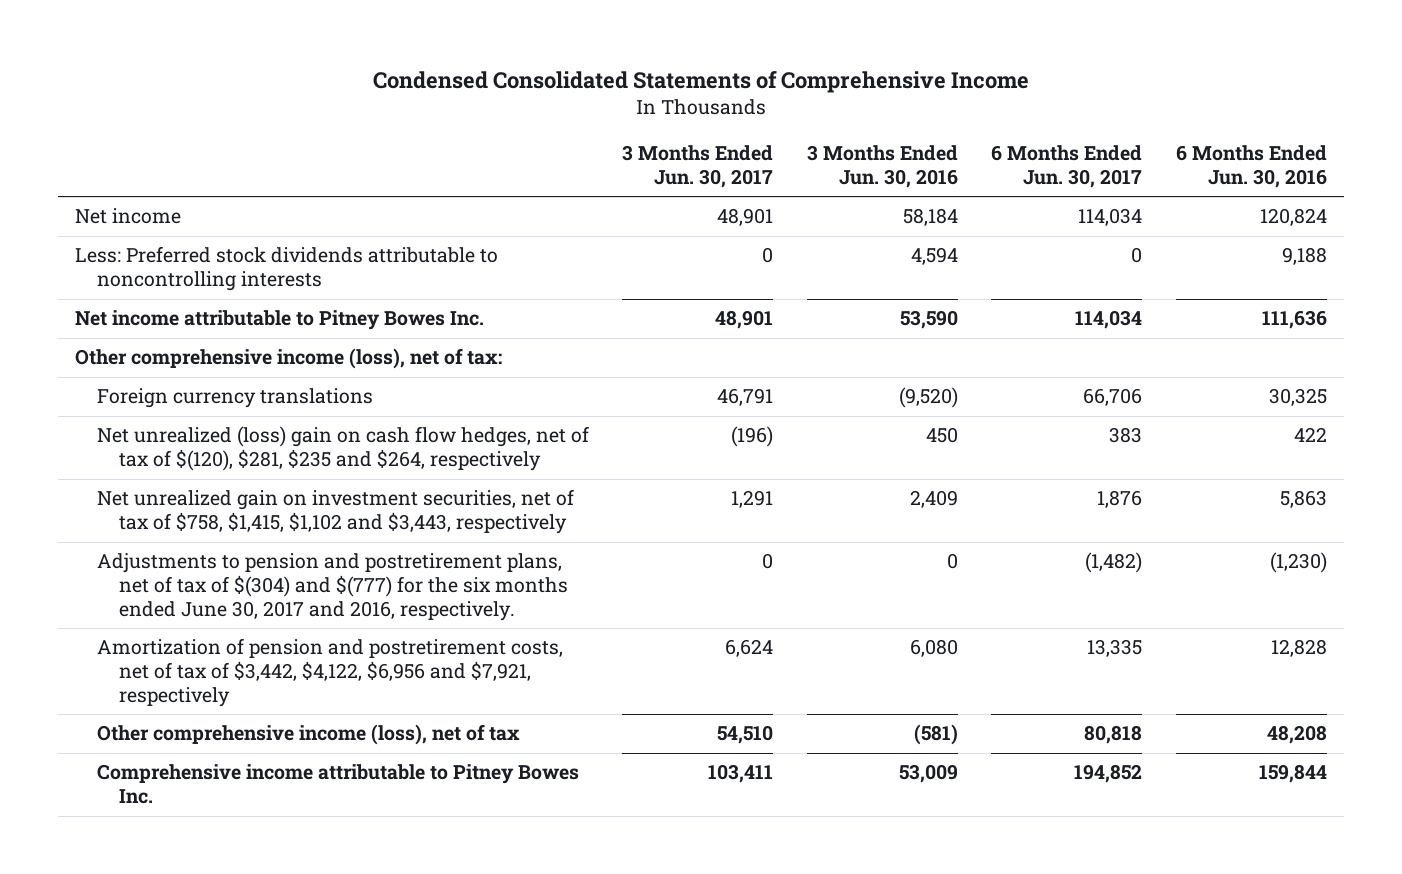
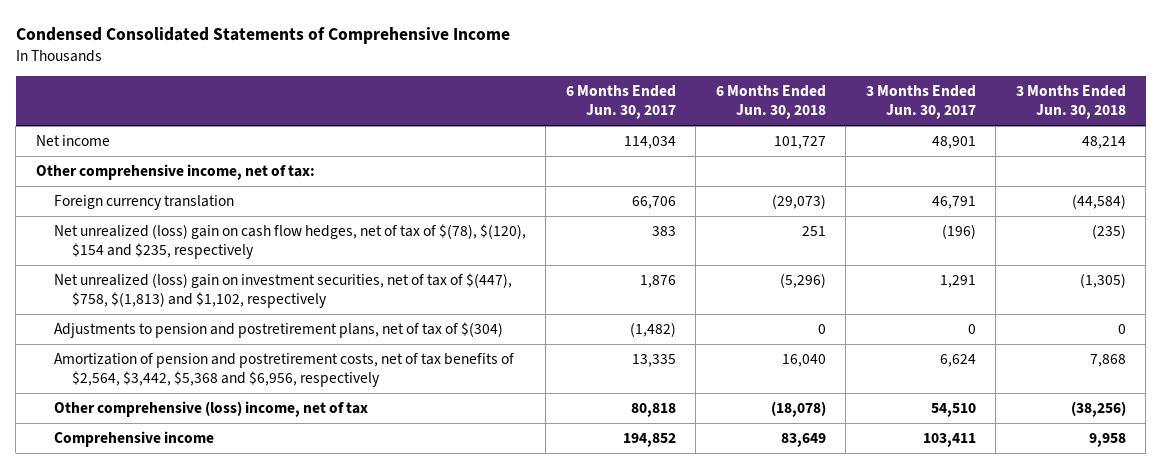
[806,145,958,188] 3 Months Ended Jun. 30, 2016 -> none
[1175,145,1327,188] 6 Months Ended Jun. 30, 2016 -> none
none -> [715,85,826,120] 6 Months Ended Jun. 30, 2018
none -> [1015,85,1126,120] 3 Months Ended Jun. 30, 2018
[75,246,499,292] Less: Preferred stock dividends attributable to noncontrolling interests -> none
[75,310,485,331] Net income attributable to Pitney Bowes Inc. -> none
[75,348,503,370] Other comprehensive income (loss), net of tax: -> [35,164,315,181] Other comprehensive income, net of tax:
[96,388,373,409] Foreign currency translations -> [53,195,234,211] Foreign currency translation
[96,426,589,472] Net unrealized (loss) gain on cash flow hedges, net of tax of $(120), $281, $235 and $264, respectively -> [53,224,526,260] Net unrealized (loss) gain on cash flow hedges, net of tax of $(78), $(120), $154 and $235, respectively
[96,489,574,535] Net unrealized gain on investment securities, net of tax of $758, $1,415, $1,102 and $3,443, respectively -> [53,273,512,309] Net unrealized (loss) gain on investment securities, net of tax of $(447), $758, $(1,813) and $1,102, respectively
[96,553,568,621] Adjustments to pension and postretirement plans, net of tax of $(304) and $(777) for the six months ended June 30, 2017 and 2016, respectively. -> [53,322,503,339] Adjustments to pension and postretirement plans, net of tax of $(304)
[96,638,563,707] Amortization of pension and postretirement costs, net of tax of $3,442, $4,122, $6,956 and $7,921, respectively -> [53,353,514,388] Amortization of pension and postretirement costs, net of tax benefits of $2,564, $3,442, $5,368 and $6,956, respectively
[96,724,520,746] Other comprehensive income (loss), net of tax -> [53,401,368,418] Other comprehensive (loss) income, net of tax
[96,764,579,805] Comprehensive income attributable to Pitney Bowes Inc. -> [53,431,214,448] Comprehensive income

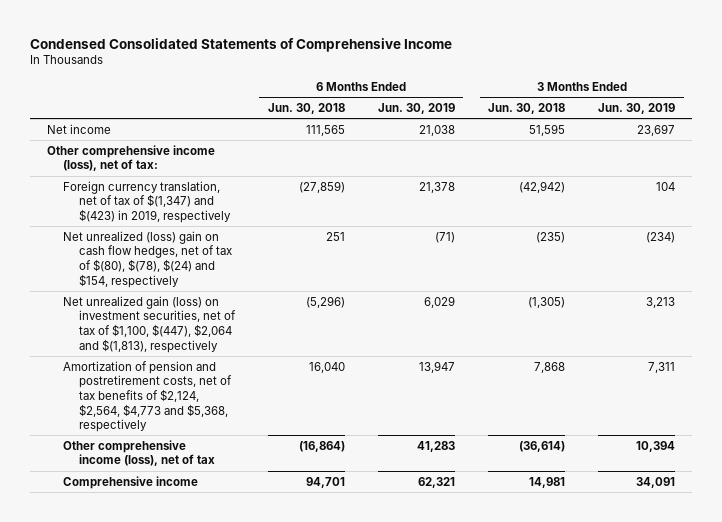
[565,85,676,120] 6 Months Ended Jun. 30, 2017 -> none
[865,85,976,120] 3 Months Ended Jun. 30, 2017 -> none
none -> [378,102,456,114] Jun. 30, 2019
none -> [598,102,676,114] Jun. 30, 2019
[53,322,503,339] Adjustments to pension and postretirement plans, net of tax of $(304) -> none
[773,136,826,150] 101,727 -> [305,124,345,136] 111,565
[1081,136,1126,150] 48,214 -> [529,123,566,136] 51,595
[35,164,315,181] Other comprehensive income, net of tax: -> [47,144,216,172] Other comprehensive income (loss), net of tax:
[53,195,234,211] Foreign currency translation -> [62,180,231,223] Foreign currency translation, net of tax of $(1,347) and $(423) in 2019, respectively
[771,194,826,210] (29,073) -> [298,180,345,193] (27,859)
[1071,194,1126,210] (44,584) -> [519,180,566,193] (42,942)
[53,224,526,260] Net unrealized (loss) gain on cash flow hedges, net of tax of $(78), $(120), $154 and $235, respectively -> [62,230,232,288] Net unrealized (loss) gain on cash flow hedges, net of tax of $(80), $(78), $(24) and $154, respectively
[53,273,512,309] Net unrealized (loss) gain on investment securities, net of tax of $(447), $758, $(1,813) and $1,102, respectively -> [62,295,236,353] Net unrealized gain (loss) on investment securities, net of tax of $1,100, $(447), $2,064 and $(1,813), respectively
[53,353,514,388] Amortization of pension and postretirement costs, net of tax benefits of $2,564, $3,442, $5,368 and $6,956, respectively -> [62,360,232,433] Amortization of pension and postretirement costs, net of tax benefits of $2,124, $2,564, $4,773 and $5,368, respectively
[53,401,368,418] Other comprehensive (loss) income, net of tax -> [62,439,215,467] Other comprehensive income (loss), net of tax
[770,401,826,418] (18,078) -> [298,440,345,452] (16,864)
[1070,401,1126,418] (38,256) -> [519,440,566,452] (36,614)
[780,433,826,448] 83,649 -> [305,476,345,488] 94,701
[1088,433,1126,448] 9,958 -> [529,476,566,488] 14,981

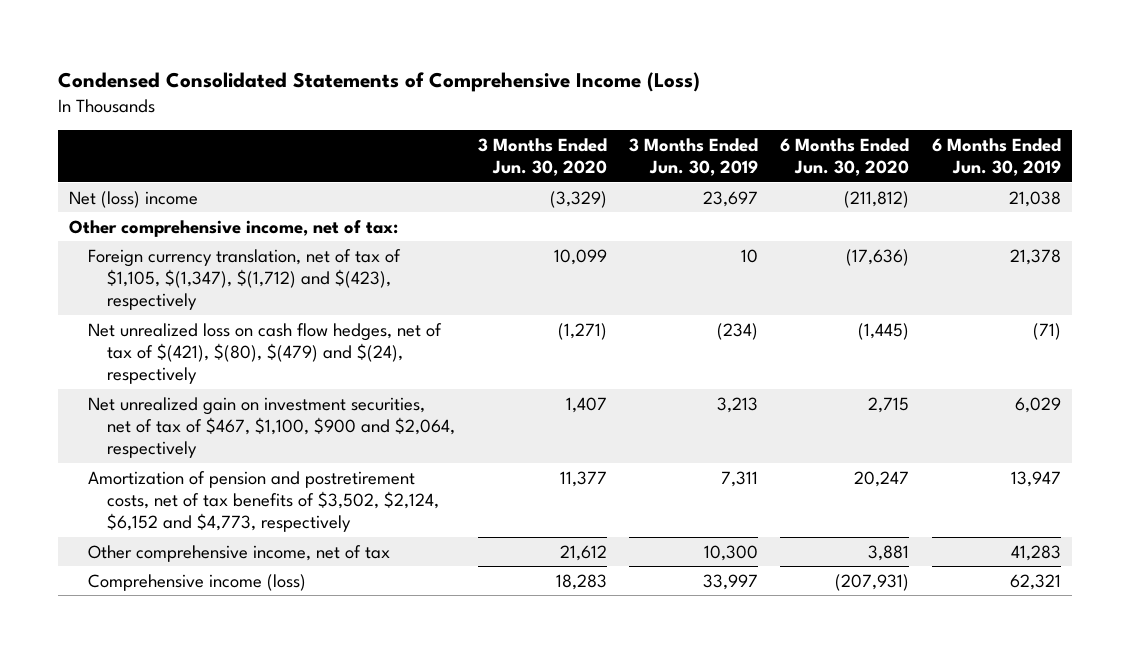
[30,37,453,52] Condensed Consolidated Statements of Comprehensive Income -> [58,71,701,92] Condensed Consolidated Statements of Comprehensive Income (Loss)
[267,102,345,114] Jun. 30, 2018 -> none
[488,102,566,114] Jun. 30, 2018 -> none
none -> [477,137,607,176] 3 Months Ended Jun. 30, 2020
none -> [780,137,910,176] 6 Months Ended Jun. 30, 2020
[47,123,112,134] Net income -> [69,190,199,208] Net (loss) income
[47,144,216,172] Other comprehensive income (loss), net of tax: -> [69,219,399,237] Other comprehensive income, net of tax:
[62,180,231,223] Foreign currency translation, net of tax of $(1,347) and $(423) in 2019, respectively -> [88,248,402,310] Foreign currency translation, net of tax of $1,105, $(1,347), $(1,712) and $(423), respectively
[656,181,676,191] 104 -> [741,248,759,263] 10
[62,230,232,288] Net unrealized (loss) gain on cash flow hedges, net of tax of $(80), $(78), $(24) and $154, respectively -> [88,322,443,384] Net unrealized loss on cash flow hedges, net of tax of $(421), $(80), $(479) and $(24), respectively
[62,295,236,353] Net unrealized gain (loss) on investment securities, net of tax of $1,100, $(447), $2,064 and $(1,813), respectively -> [88,396,456,458] Net unrealized gain on investment securities, net of tax of $467, $1,100, $900 and $2,064, respectively
[62,360,232,433] Amortization of pension and postretirement costs, net of tax benefits of $2,124, $2,564, $4,773 and $5,368, respectively -> [88,470,440,532] Amortization of pension and postretirement costs, net of tax benefits of $3,502, $2,124, $6,152 and $4,773, respectively
[62,439,215,467] Other comprehensive income (loss), net of tax -> [88,544,391,562] Other comprehensive income, net of tax
[636,440,676,452] 10,394 -> [704,544,759,561] 10,300
[62,475,198,489] Comprehensive income -> [88,573,307,591] Comprehensive income (loss)
[636,476,676,488] 34,091 -> [703,573,759,590] 33,997

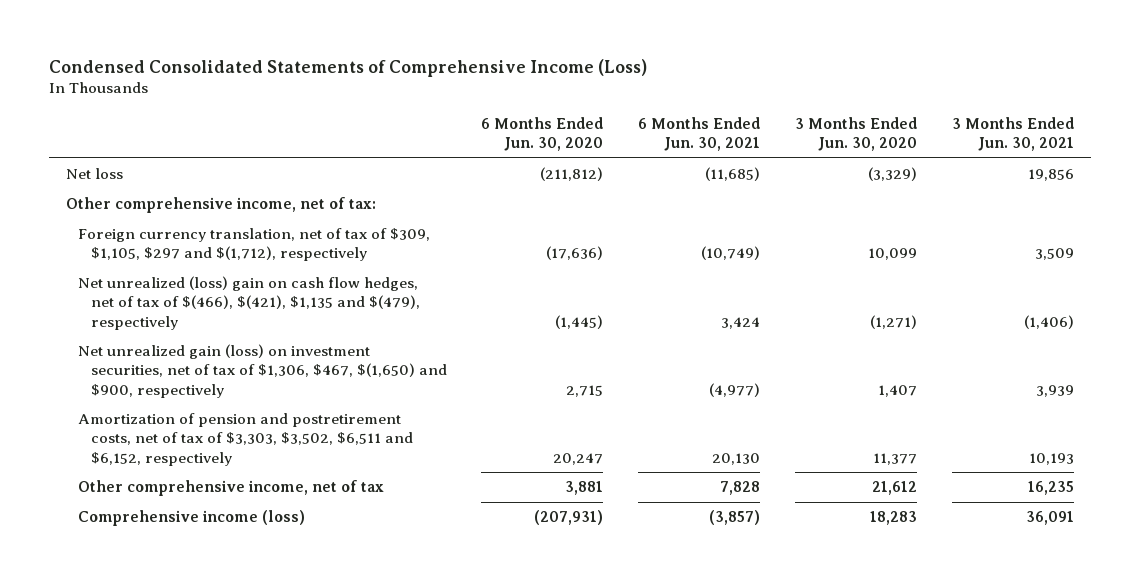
[629,137,759,176] 3 Months Ended Jun. 30, 2019 -> none
[931,137,1061,176] 6 Months Ended Jun. 30, 2019 -> none
none -> [638,116,761,152] 6 Months Ended Jun. 30, 2021
none -> [951,116,1074,152] 3 Months Ended Jun. 30, 2021
[69,190,199,208] Net (loss) income -> [66,168,124,180] Net loss
[88,248,402,310] Foreign currency translation, net of tax of $1,105, $(1,347), $(1,712) and $(423), respectively -> [78,228,431,262] Foreign currency translation, net of tax of $309, $1,105, $297 and $(1,712), respectively
[88,322,443,384] Net unrealized loss on cash flow hedges, net of tax of $(421), $(80), $(479) and $(24), respectively -> [78,276,420,330] Net unrealized (loss) gain on cash flow hedges, net of tax of $(466), $(421), $1,135 and $(479), respectively
[88,396,456,458] Net unrealized gain on investment securities, net of tax of $467, $1,100, $900 and $2,064, respectively -> [78,344,447,398] Net unrealized gain (loss) on investment securities, net of tax of $1,306, $467, $(1,650) and $900, respectively
[88,470,440,532] Amortization of pension and postretirement costs, net of tax benefits of $3,502, $2,124, $6,152 and $4,773, respectively -> [78,413,413,466] Amortization of pension and postretirement costs, net of tax of $3,303, $3,502, $6,511 and $6,152, respectively

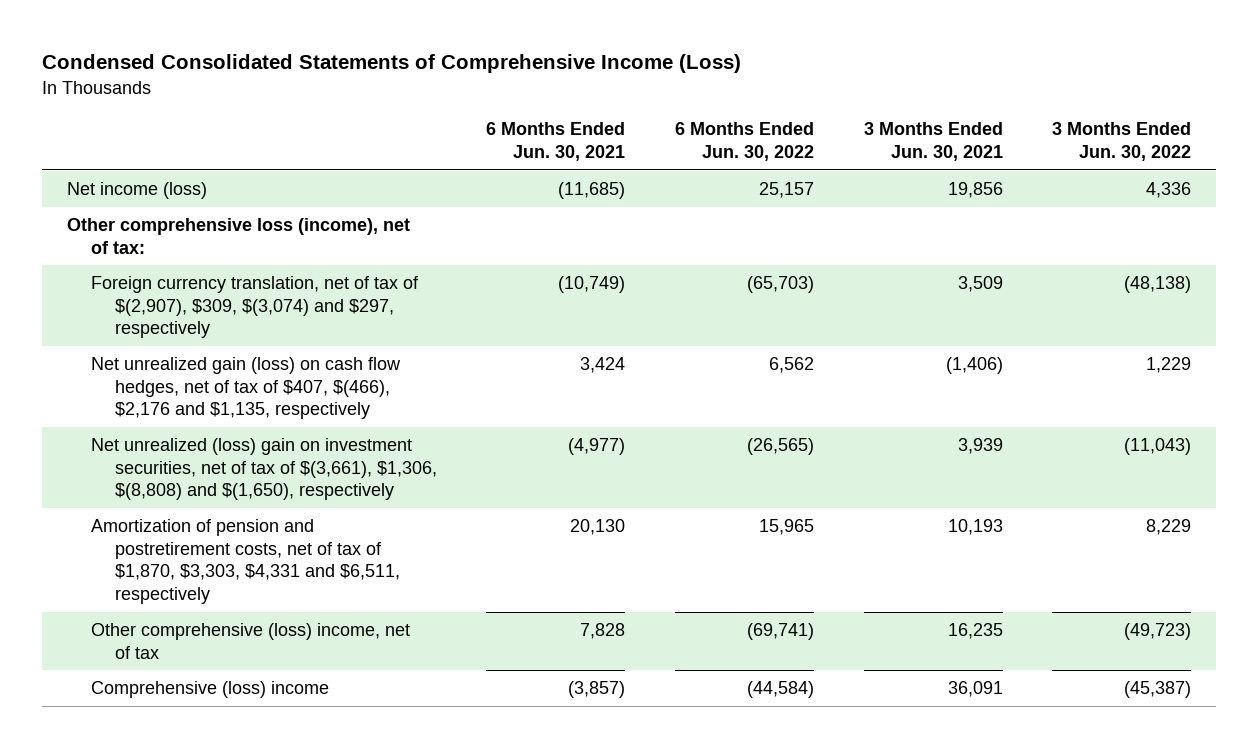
[481,116,604,152] 6 Months Ended Jun. 30, 2020 -> none
[794,116,917,152] 3 Months Ended Jun. 30, 2020 -> none
none -> [675,122,815,162] 6 Months Ended Jun. 30, 2022
none -> [1052,122,1192,162] 3 Months Ended Jun. 30, 2022
[66,168,124,180] Net loss -> [66,182,207,200] Net income (loss)
[66,197,377,214] Other comprehensive income, net of tax: -> [66,218,410,254] Other comprehensive loss (income), net of tax:
[78,228,431,262] Foreign currency translation, net of tax of $309, $1,105, $297 and $(1,712), respectively -> [90,276,419,339] Foreign currency translation, net of tax of $(2,907), $309, $(3,074) and $297, respectively
[78,276,420,330] Net unrealized (loss) gain on cash flow hedges, net of tax of $(466), $(421), $1,135 and $(479), respectively -> [90,357,401,420] Net unrealized gain (loss) on cash flow hedges, net of tax of $407, $(466), $2,176 and $1,135, respectively
[78,344,447,398] Net unrealized gain (loss) on investment securities, net of tax of $1,306, $467, $(1,650) and $900, respectively -> [90,438,437,501] Net unrealized (loss) gain on investment securities, net of tax of $(3,661), $1,306, $(8,808) and $(1,650), respectively
[78,413,413,466] Amortization of pension and postretirement costs, net of tax of $3,303, $3,502, $6,511 and $6,152, respectively -> [90,519,400,604] Amortization of pension and postretirement costs, net of tax of $1,870, $3,303, $4,331 and $6,511, respectively
[78,480,385,497] Other comprehensive income, net of tax -> [90,623,410,659] Other comprehensive (loss) income, net of tax
[78,510,306,527] Comprehensive income (loss) -> [90,681,329,699] Comprehensive (loss) income

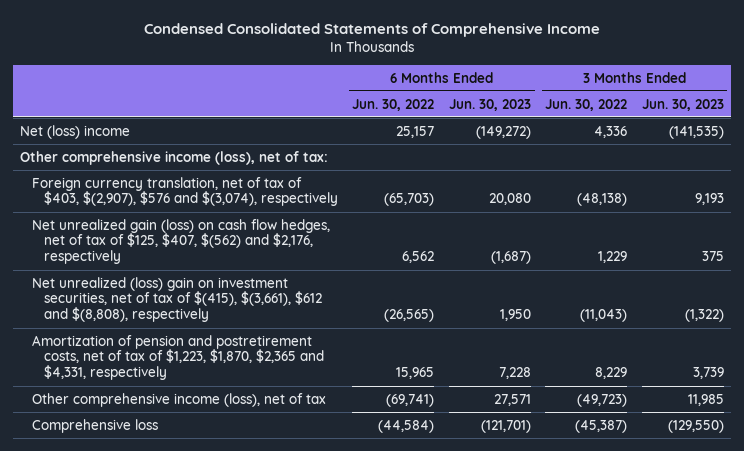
[41,54,741,74] Condensed Consolidated Statements of Comprehensive Income (Loss) -> [144,22,601,37] Condensed Consolidated Statements of Comprehensive Income
[486,122,626,162] 6 Months Ended Jun. 30, 2021 -> none
[863,122,1003,162] 3 Months Ended Jun. 30, 2021 -> none
none -> [448,98,531,111] Jun. 30, 2023
none -> [641,98,724,111] Jun. 30, 2023
[66,182,207,200] Net income (loss) -> [20,124,131,139] Net (loss) income
[66,218,410,254] Other comprehensive loss (income), net of tax: -> [20,150,329,165] Other comprehensive income (loss), net of tax:
[90,276,419,339] Foreign currency translation, net of tax of $(2,907), $309, $(3,074) and $297, respectively -> [32,176,339,207] Foreign currency translation, net of tax of $403, $(2,907), $576 and $(3,074), respectively
[90,357,401,420] Net unrealized gain (loss) on cash flow hedges, net of tax of $407, $(466), $2,176 and $1,135, respectively -> [32,218,331,265] Net unrealized gain (loss) on cash flow hedges, net of tax of $125, $407, $(562) and $2,176, respectively
[90,438,437,501] Net unrealized (loss) gain on investment securities, net of tax of $(3,661), $1,306, $(8,808) and $(1,650), respectively -> [32,276,323,323] Net unrealized (loss) gain on investment securities, net of tax of $(415), $(3,661), $612 and $(8,808), respectively
[90,519,400,604] Amortization of pension and postretirement costs, net of tax of $1,870, $3,303, $4,331 and $6,511, respectively -> [32,334,325,381] Amortization of pension and postretirement costs, net of tax of $1,223, $1,870, $2,365 and $4,331, respectively
[90,623,410,659] Other comprehensive (loss) income, net of tax -> [32,392,327,407] Other comprehensive income (loss), net of tax
[90,681,329,699] Comprehensive (loss) income -> [32,418,159,433] Comprehensive loss

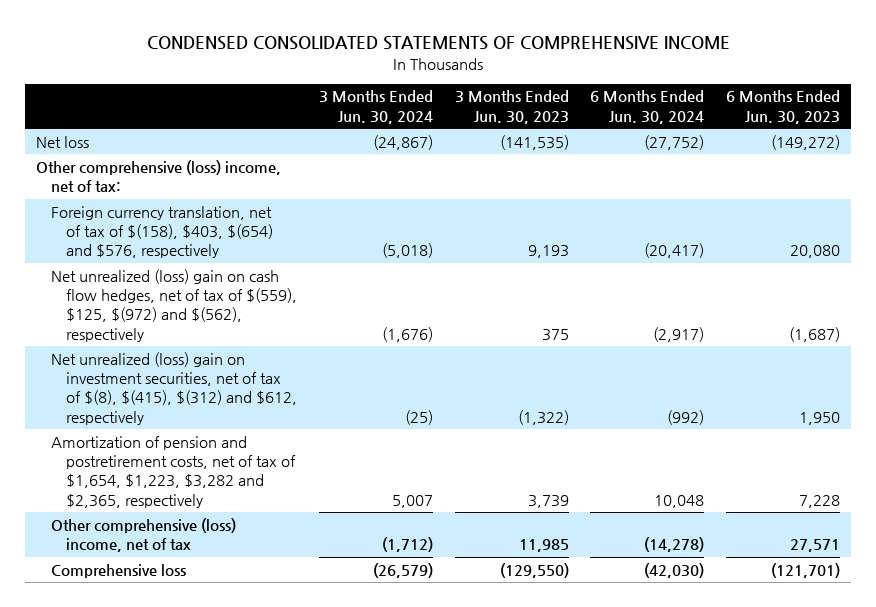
[144,22,601,37] Condensed Consolidated Statements of Comprehensive Income -> [146,36,730,51] CONDENSED CONSOLIDATED STATEMENTS OF COMPREHENSIVE INCOME
[352,98,435,111] Jun. 30, 2022 -> none
[545,98,628,111] Jun. 30, 2022 -> none
none -> [319,90,434,124] 3 Months Ended Jun. 30, 2024
none -> [590,90,705,124] 6 Months Ended Jun. 30, 2024
[20,124,131,139] Net (loss) income -> [35,135,89,148] Net loss
[20,150,329,165] Other comprehensive income (loss), net of tax: -> [35,159,281,193] Other comprehensive (loss) income, net of tax:
[32,176,339,207] Foreign currency translation, net of tax of $403, $(2,907), $576 and $(3,074), respectively -> [51,205,274,259] Foreign currency translation, net of tax of $(158), $403, $(654) and $576, respectively
[32,218,331,265] Net unrealized gain (loss) on cash flow hedges, net of tax of $125, $407, $(562) and $2,176, respectively -> [51,268,298,342] Net unrealized (loss) gain on cash flow hedges, net of tax of $(559), $125, $(972) and $(562), respectively
[32,276,323,323] Net unrealized (loss) gain on investment securities, net of tax of $(415), $(3,661), $612 and $(8,808), respectively -> [51,351,298,425] Net unrealized (loss) gain on investment securities, net of tax of $(8), $(415), $(312) and $612, respectively
[32,334,325,381] Amortization of pension and postretirement costs, net of tax of $1,223, $1,870, $2,365 and $4,331, respectively -> [51,435,297,508] Amortization of pension and postretirement costs, net of tax of $1,654, $1,223, $3,282 and $2,365, respectively
[32,392,327,407] Other comprehensive income (loss), net of tax -> [51,517,237,553] Other comprehensive (loss) income, net of tax

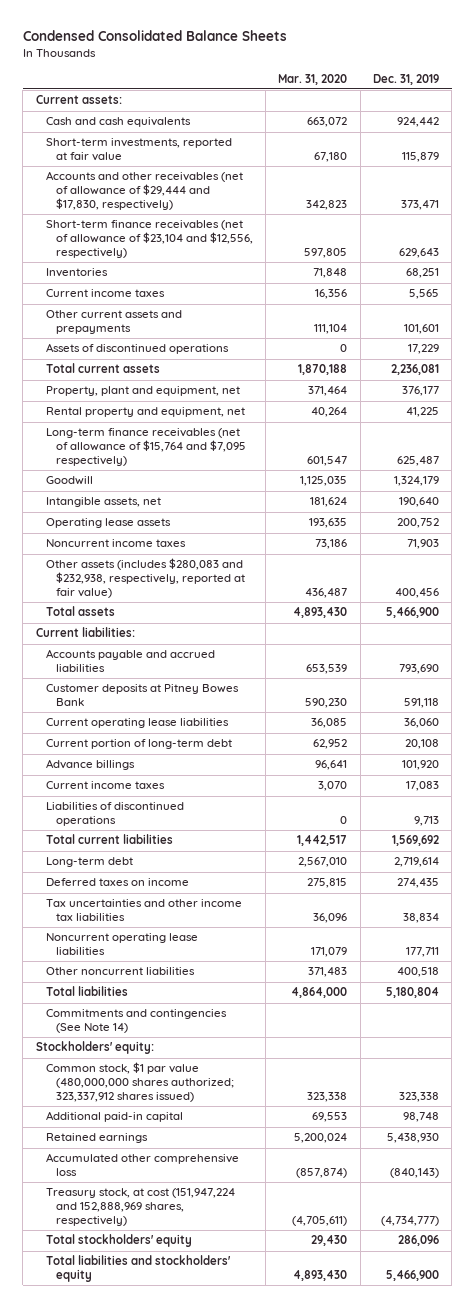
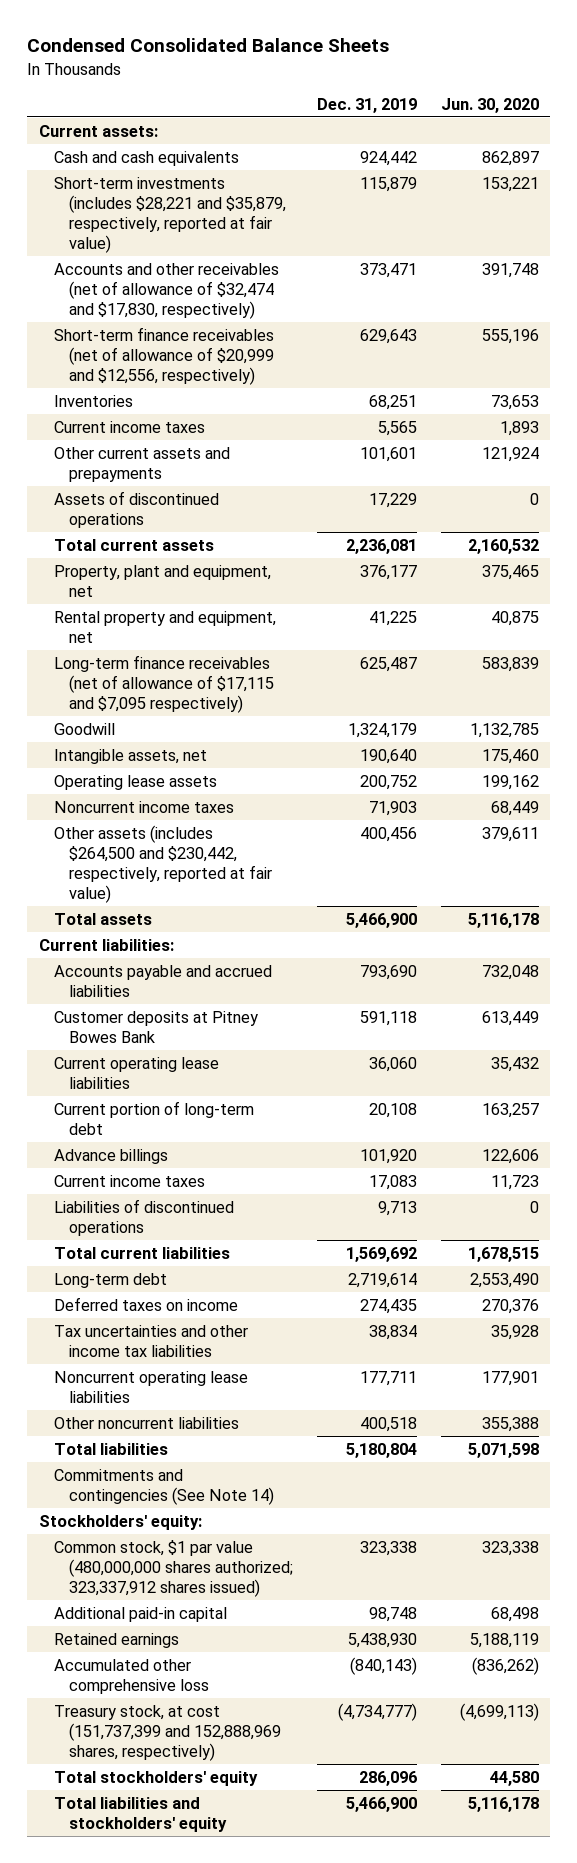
[278,73,348,85] Mar. 31, 2020 -> none
none -> [440,97,539,113] Jun. 30, 2020
[45,138,232,162] Short-term investments, reported at fair value -> [54,176,287,254] Short-term investments (includes $28,221 and $35,879, respectively, reported at fair value)
[45,171,243,210] Accounts and other receivables (net of allowance of $29,444 and $17,830, respectively) -> [54,262,280,320] Accounts and other receivables (net of allowance of $32,474 and $17,830, respectively)
[45,220,253,258] Short-term finance receivables (net of allowance of $23,104 and $12,556, respectively) -> [54,326,275,386] Short-term finance receivables (net of allowance of $20,999 and $12,556, respectively)
[45,428,246,466] Long-term finance receivables (net of allowance of $15,764 and $7,095 respectively) -> [54,654,275,714] Long-term finance receivables (net of allowance of $17,115 and $7,095 respectively)
[45,558,245,598] Other assets (includes $280,083 and $232,938, respectively, reported at fair value) -> [54,824,273,904] Other assets (includes $264,500 and $230,442, respectively, reported at fair value)
[45,1188,235,1226] Treasury stock, at cost (151,947,224 and 152,888,969 shares, respectively) -> [54,1704,282,1762] Treasury stock, at cost (151,737,399 and 152,888,969 shares, respectively)

